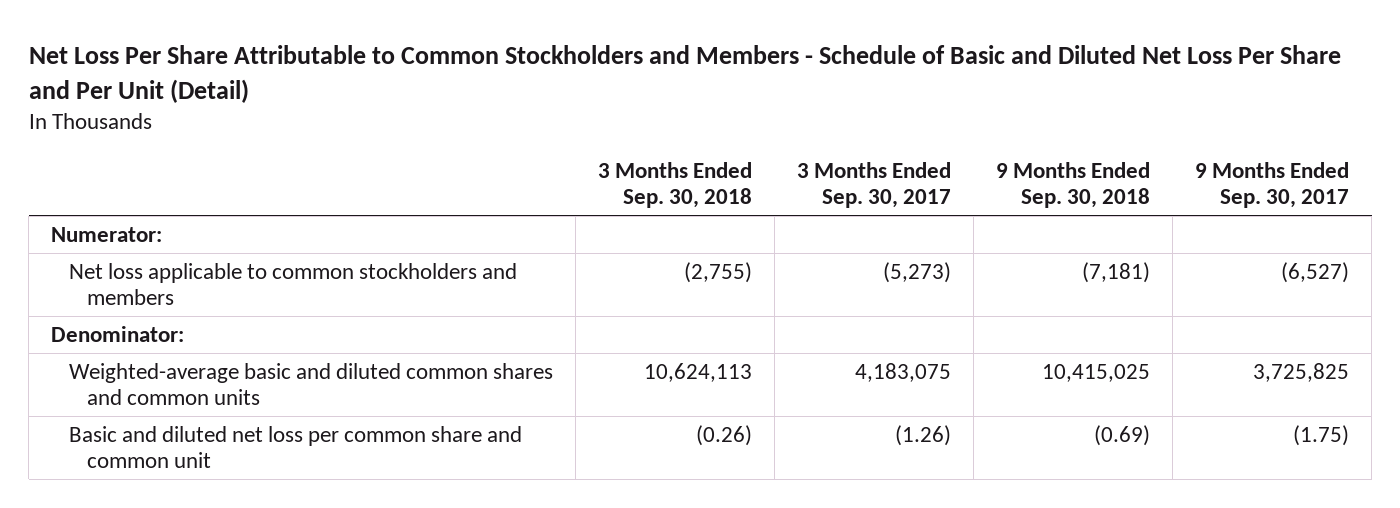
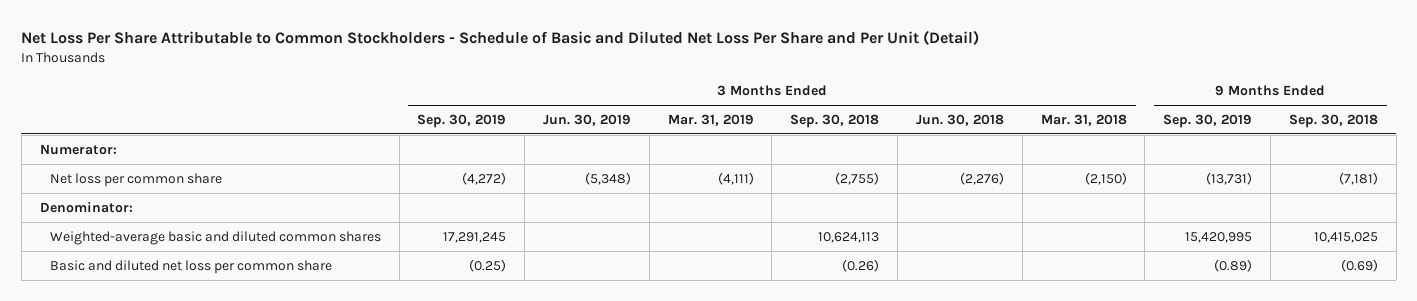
[28,44,1341,103] Net Loss Per Share Attributable to Common Stockholders and Members - Schedule of Basic and Diluted Net Loss Per Share and Per Unit (Detail) -> [21,30,980,46] Net Loss Per Share Attributable to Common Stockholders - Schedule of Basic and Diluted Net Loss Per Share and Per Unit (Detail)
[797,161,952,208] 3 Months Ended Sep. 30, 2017 -> none
[1195,161,1350,208] 9 Months Ended Sep. 30, 2017 -> none
none -> [417,113,507,128] Sep. 30, 2019
none -> [543,113,632,126] Jun. 30, 2019
none -> [667,113,754,126] Mar. 31, 2019
none -> [915,113,1004,126] Jun. 30, 2018
none -> [1040,113,1127,126] Mar. 31, 2018
none -> [1163,113,1253,128] Sep. 30, 2019
[69,262,518,306] Net loss applicable to common stockholders and members -> [49,172,222,187] Net loss per common share
[69,362,554,406] Weighted-average basic and diluted common shares and common units -> [49,230,381,245] Weighted-average basic and diluted common shares
[69,425,523,469] Basic and diluted net loss per common share and common unit -> [49,259,332,274] Basic and diluted net loss per common share

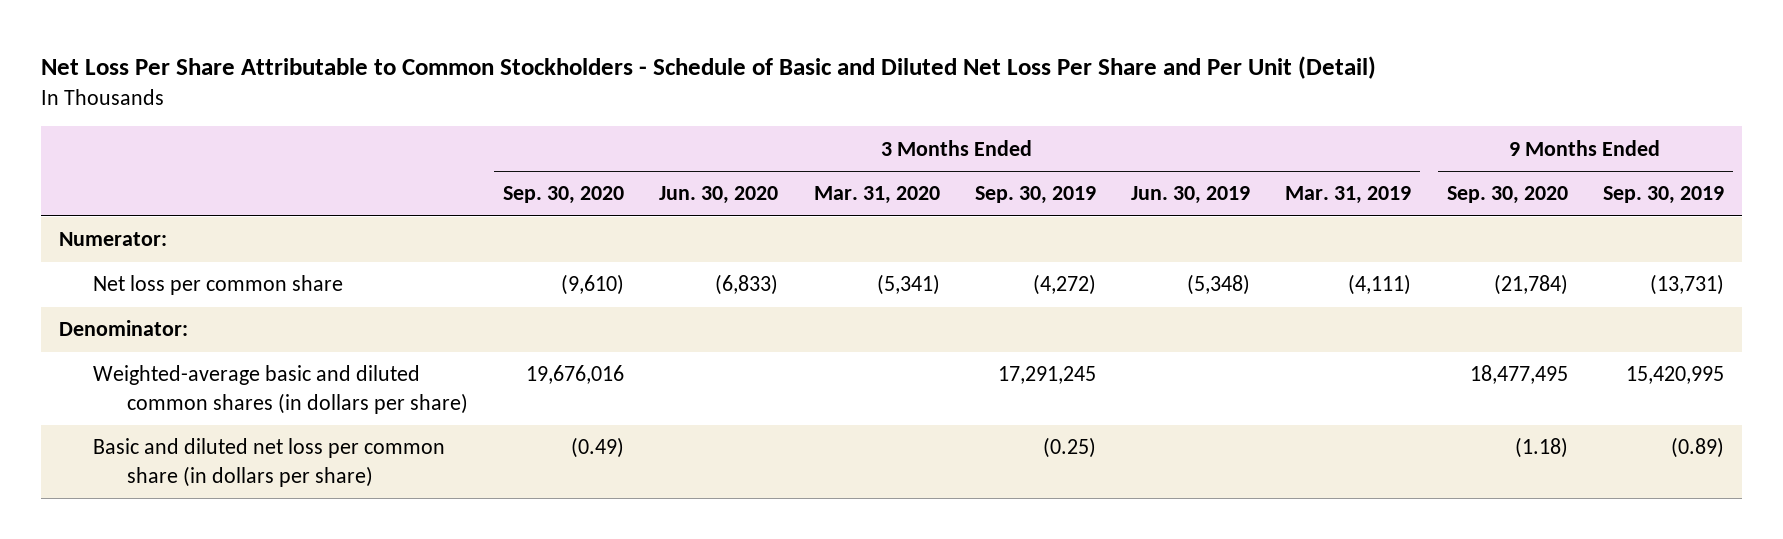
[790,113,880,128] Sep. 30, 2018 -> none
[915,113,1004,126] Jun. 30, 2018 -> none
[1040,113,1127,126] Mar. 31, 2018 -> none
[1288,113,1378,128] Sep. 30, 2018 -> none
none -> [502,186,624,205] Sep. 30, 2020
none -> [659,186,779,205] Jun. 30, 2020
none -> [813,186,940,205] Mar. 31, 2020
none -> [1446,186,1568,205] Sep. 30, 2020
[49,230,381,245] Weighted-average basic and diluted common shares -> [92,365,468,414] Weighted-average basic and diluted common shares (in dollars per share)
[49,259,332,274] Basic and diluted net loss per common share -> [92,438,445,487] Basic and diluted net loss per common share (in dollars per share)

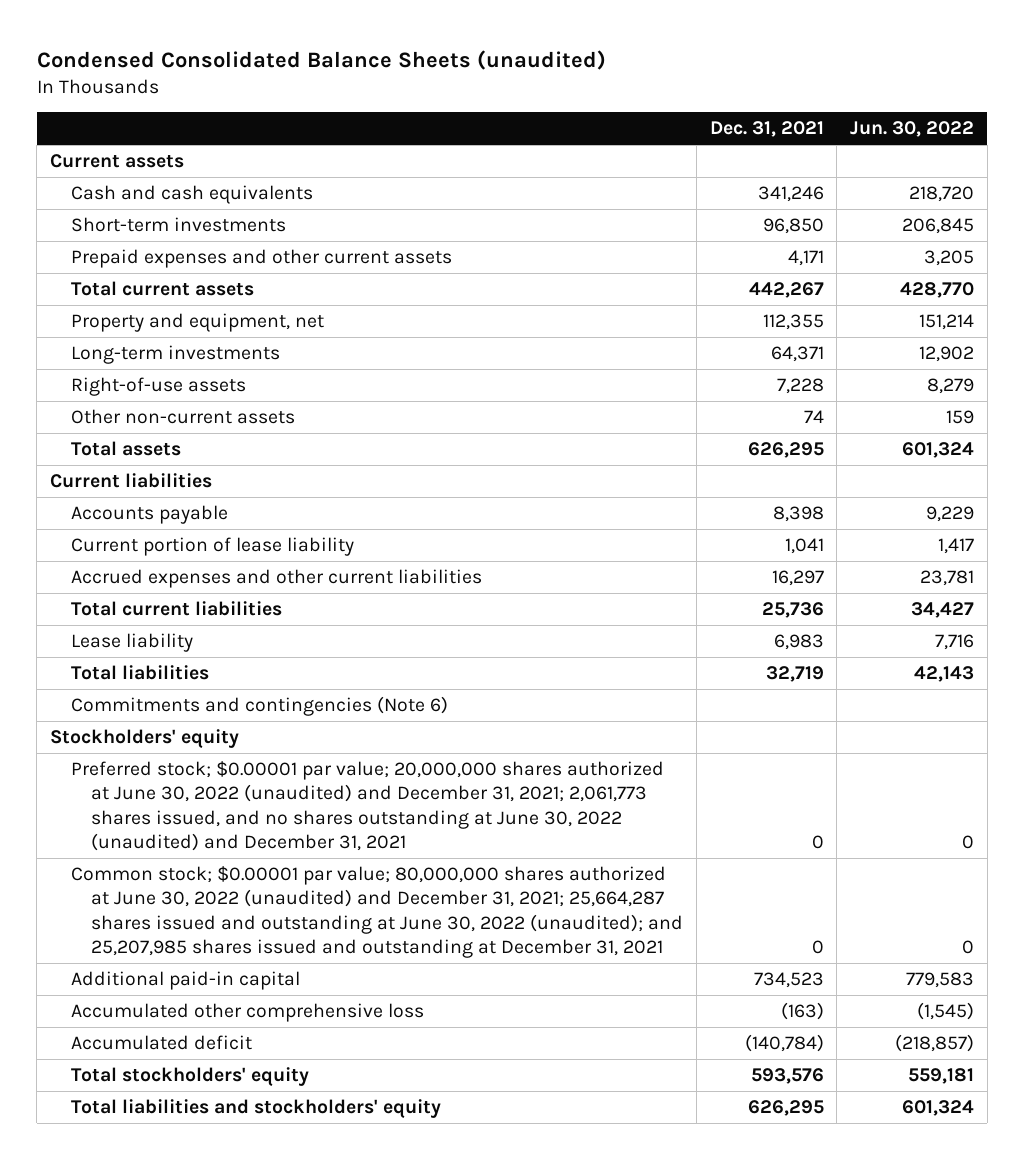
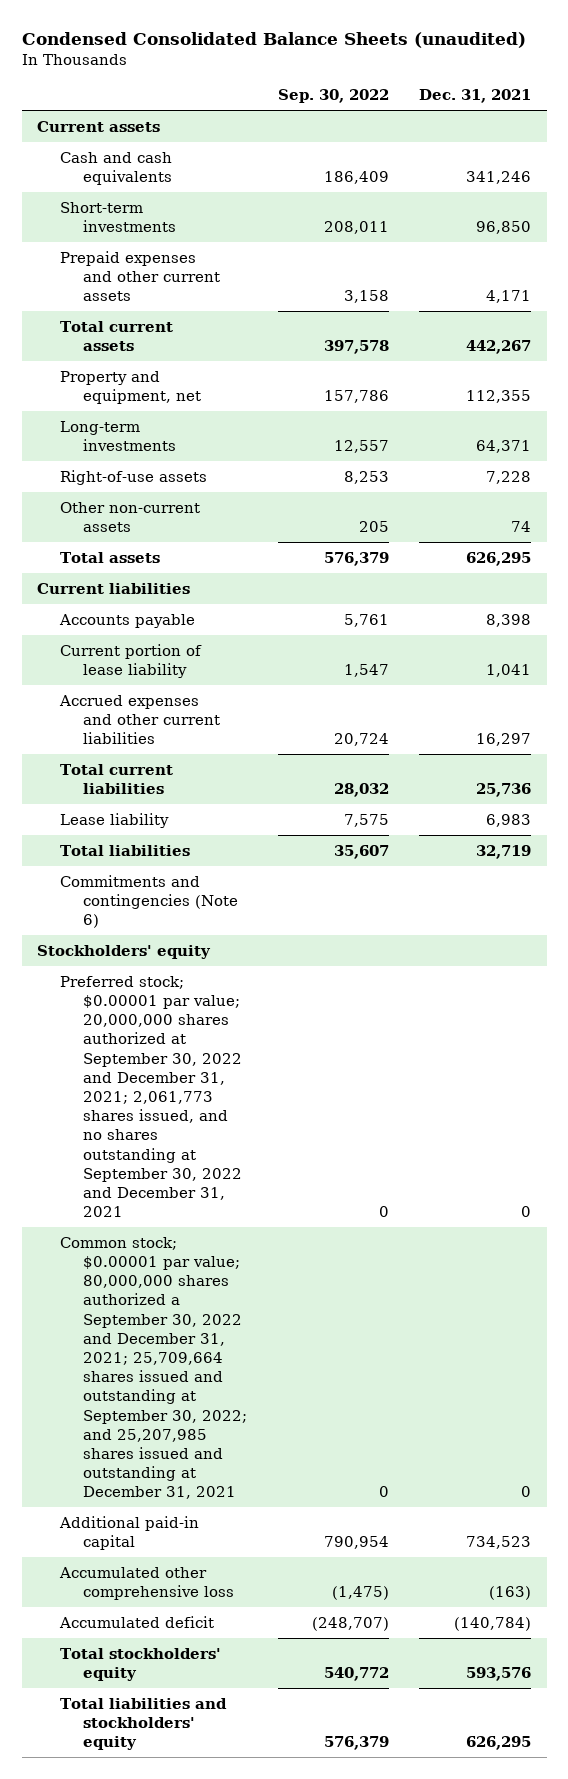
[849,121,974,138] Jun. 30, 2022 -> none
none -> [277,89,389,104] Sep. 30, 2022
[70,761,664,851] Preferred stock; $0.00001 par value; 20,000,000 shares authorized at June 30, 2022 (unaudited) and December 31, 2021; 2,061,773 shares issued, and no shares outstanding at June 30, 2022 (unaudited) and December 31, 2021 -> [59,975,242,1218] Preferred stock; $0.00001 par value; 20,000,000 shares authorized at September 30, 2022 and December 31, 2021; 2,061,773 shares issued, and no shares outstanding at September 30, 2022 and December 31, 2021
[70,866,684,958] Common stock; $0.00001 par value; 80,000,000 shares authorized at June 30, 2022 (unaudited) and December 31, 2021; 25,664,287 shares issued and outstanding at June 30, 2022 (unaudited); and 25,207,985 shares issued and outstanding at December 31, 2021 -> [59,1236,247,1500] Common stock; $0.00001 par value; 80,000,000 shares authorized a September 30, 2022 and December 31, 2021; 25,709,664 shares issued and outstanding at September 30, 2022; and 25,207,985 shares issued and outstanding at December 31, 2021

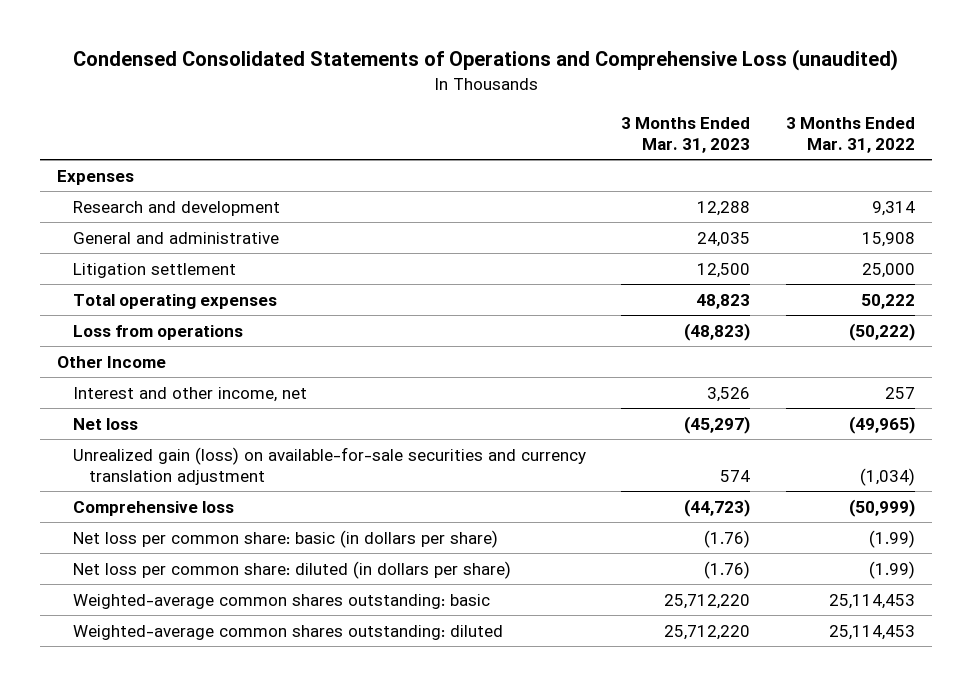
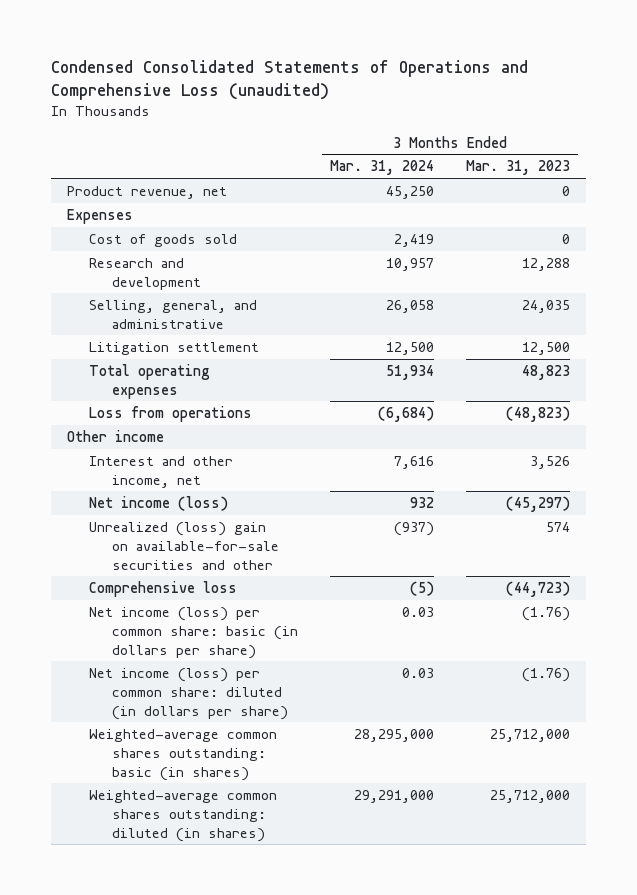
[785,116,915,153] 3 Months Ended Mar. 31, 2022 -> none
none -> [330,160,435,176] Mar. 31, 2024
none -> [66,185,227,199] Product revenue, net
none -> [89,233,238,247] Cost of goods sold
[73,231,280,244] General and administrative -> [89,299,258,329] Selling, general, and administrative
[57,355,167,368] Other Income -> [66,429,164,442] Other income
[73,417,139,430] Net loss -> [89,495,229,511] Net income (loss)
[73,446,587,485] Unrealized gain (loss) on available-for-sale securities and currency translation adjustment -> [89,521,280,570] Unrealized (loss) gain on available-for-sale securities and other
[73,529,499,548] Net loss per common share: basic (in dollars per share) -> [89,606,299,659] Net income (loss) per common share: basic (in dollars per share)
[73,560,512,579] Net loss per common share: diluted (in dollars per share) -> [89,667,289,720] Net income (loss) per common share: diluted (in dollars per share)
[73,593,491,609] Weighted-average common shares outstanding: basic -> [89,728,278,781] Weighted-average common shares outstanding: basic (in shares)
[664,593,751,609] 25,712,220 -> [490,728,571,742] 25,712,000
[73,624,504,640] Weighted-average common shares outstanding: diluted -> [89,789,278,842] Weighted-average common shares outstanding: diluted (in shares)
[664,624,751,640] 25,712,220 -> [490,789,571,803] 25,712,000

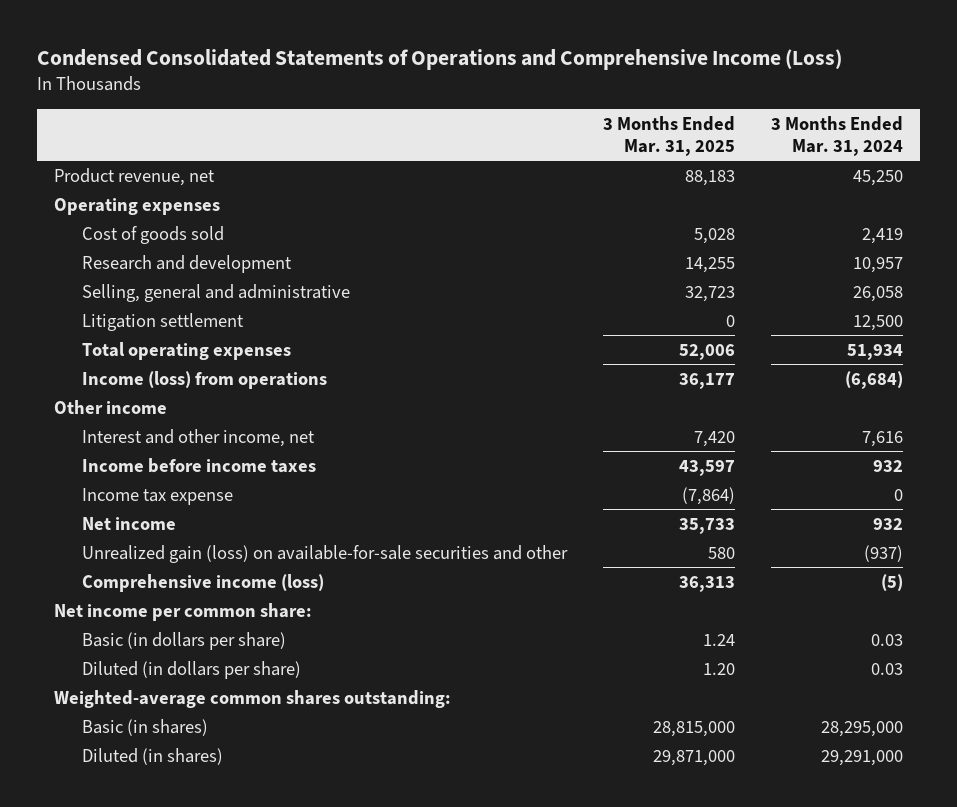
[50,60,528,101] Condensed Consolidated Statements of Operations and Comprehensive Loss (unaudited) -> [36,49,842,71] Condensed Consolidated Statements of Operations and Comprehensive Income (Loss)
[466,160,571,176] Mar. 31, 2023 -> none
none -> [603,115,736,156] 3 Months Ended Mar. 31, 2025
[66,208,133,224] Expenses -> [54,197,221,215] Operating expenses
[89,299,258,329] Selling, general, and administrative -> [82,283,351,302] Selling, general and administrative
[89,405,253,422] Loss from operations -> [82,370,328,389] Income (loss) from operations
none -> [82,457,317,473] Income before income taxes
none -> [82,487,234,505] Income tax expense
[89,495,229,511] Net income (loss) -> [82,516,177,530] Net income
[89,521,280,570] Unrealized (loss) gain on available-for-sale securities and other -> [82,544,569,563] Unrealized gain (loss) on available-for-sale securities and other
[89,580,238,597] Comprehensive loss -> [82,573,325,592] Comprehensive income (loss)
none -> [54,602,313,621] Net income per common share:
[89,606,299,659] Net income (loss) per common share: basic (in dollars per share) -> [82,631,287,650] Basic (in dollars per share)
[89,667,289,720] Net income (loss) per common share: diluted (in dollars per share) -> [82,660,302,679] Diluted (in dollars per share)
none -> [54,689,452,708] Weighted-average common shares outstanding:
[89,728,278,781] Weighted-average common shares outstanding: basic (in shares) -> [82,718,209,736] Basic (in shares)
[89,789,278,842] Weighted-average common shares outstanding: diluted (in shares) -> [82,747,224,765] Diluted (in shares)

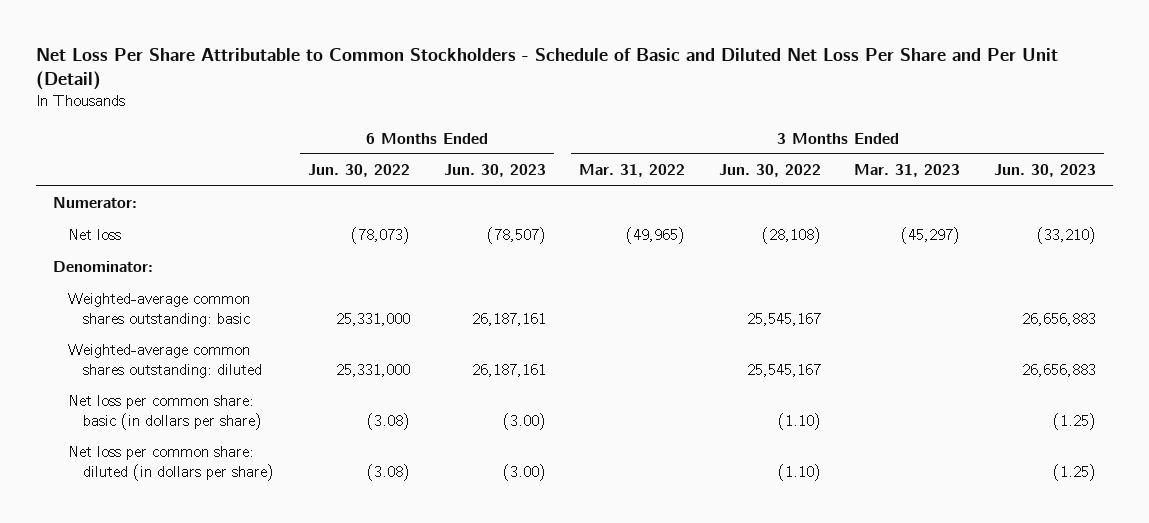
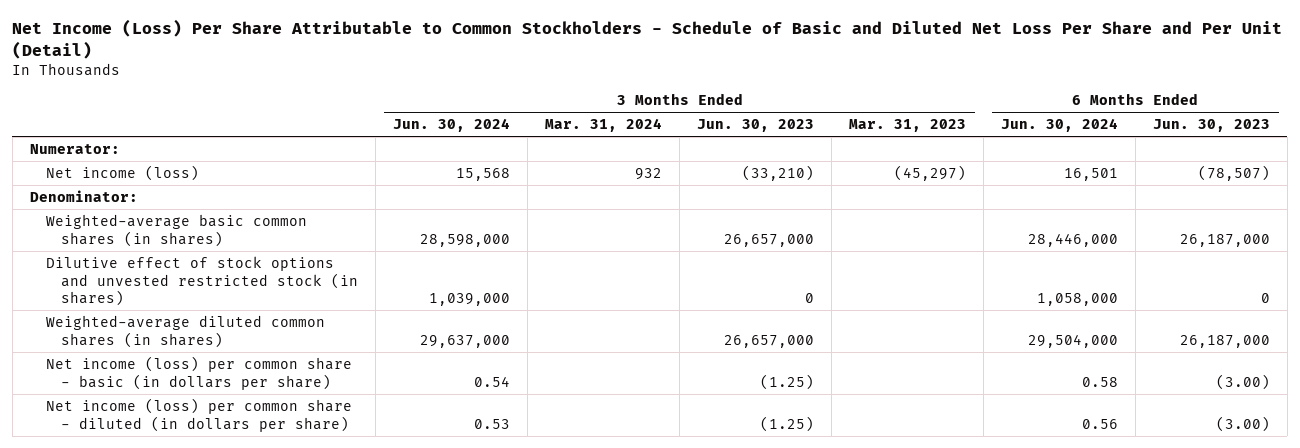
[36,47,1059,91] Net Loss Per Share Attributable to Common Stockholders - Schedule of Basic and Diluted Net Loss Per Share and Per Unit (Detail) -> [12,19,1283,59] Net Income (Loss) Per Share Attributable to Common Stockholders - Schedule of Basic and Diluted Net Loss Per Share and Per Unit (Detail)
[307,164,410,178] Jun. 30, 2022 -> none
[579,164,686,178] Mar. 31, 2022 -> none
[718,164,821,178] Jun. 30, 2022 -> none
none -> [393,118,511,133] Jun. 30, 2024
none -> [545,118,663,133] Mar. 31, 2024
none -> [1000,118,1118,133] Jun. 30, 2024
[68,229,122,241] Net loss -> [45,164,199,181] Net income (loss)
[68,293,251,327] Weighted-average common shares outstanding: basic -> [45,213,307,247] Weighted-average basic common shares (in shares)
[471,312,546,326] 26,187,161 -> [1179,233,1270,247] 26,187,000
[1022,312,1097,326] 26,656,883 -> [724,233,815,247] 26,657,000
none -> [45,255,359,307] Dilutive effect of stock options and unvested restricted stock (in shares)
[68,344,263,378] Weighted-average common shares outstanding: diluted -> [45,314,325,348] Weighted-average diluted common shares (in shares)
[471,363,546,377] 26,187,161 -> [1179,334,1270,348] 26,187,000
[1022,363,1097,377] 26,656,883 -> [724,334,815,348] 26,657,000
[68,395,263,430] Net loss per common share: basic (in dollars per share) -> [45,355,352,390] Net income (loss) per common share - basic (in dollars per share)
[68,446,275,481] Net loss per common share: diluted (in dollars per share) -> [45,397,352,432] Net income (loss) per common share - diluted (in dollars per share)

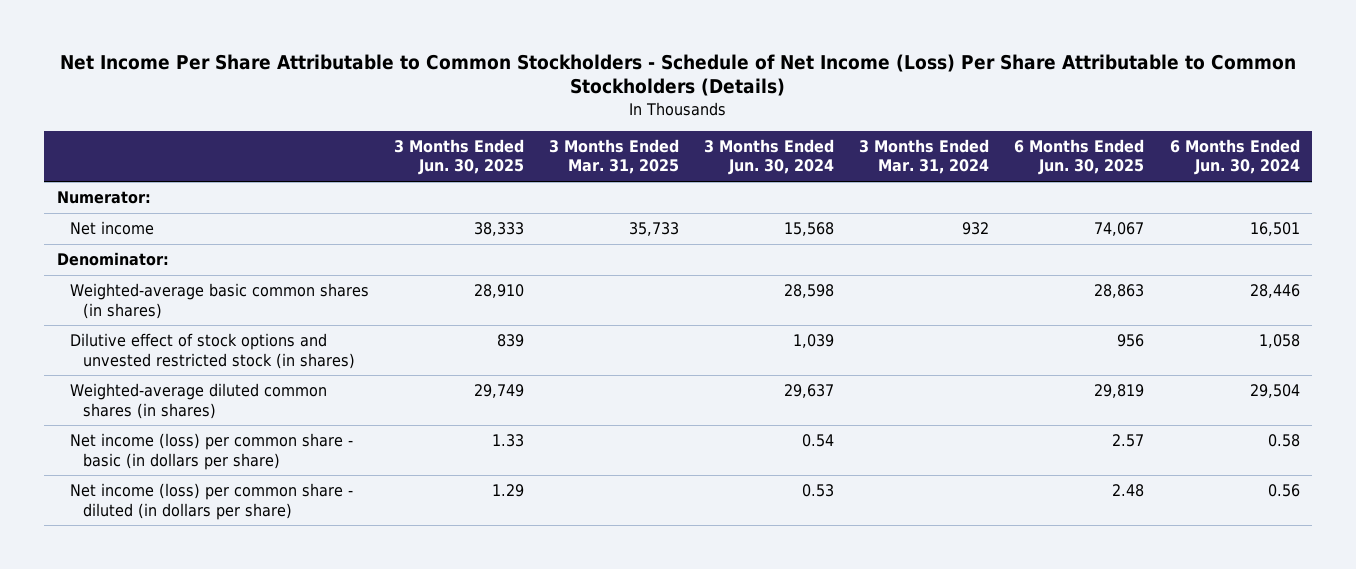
[12,19,1283,59] Net Income (Loss) Per Share Attributable to Common Stockholders - Schedule of Basic and Diluted Net Loss Per Share and Per Unit (Detail) -> [60,53,1297,97] Net Income Per Share Attributable to Common Stockholders - Schedule of Net Income (Loss) Per Share Attributable to Common Stockholders (Details)
[697,119,815,133] Jun. 30, 2023 -> none
[849,119,967,133] Mar. 31, 2023 -> none
[1152,119,1270,133] Jun. 30, 2023 -> none
none -> [393,138,524,176] 3 Months Ended Jun. 30, 2025
none -> [548,138,679,175] 3 Months Ended Mar. 31, 2025
none -> [1014,138,1145,176] 6 Months Ended Jun. 30, 2025
[45,164,199,181] Net income (loss) -> [69,221,154,236] Net income
[420,233,511,247] 28,598,000 -> [784,284,835,299] 28,598
[1027,232,1118,247] 28,446,000 -> [1249,284,1300,299] 28,446
[429,293,511,307] 1,039,000 -> [793,334,835,349] 1,039
[1036,293,1118,307] 1,058,000 -> [1258,334,1300,349] 1,058
[420,334,511,348] 29,637,000 -> [784,384,835,399] 29,637
[1027,333,1118,348] 29,504,000 -> [1249,384,1300,399] 29,504

